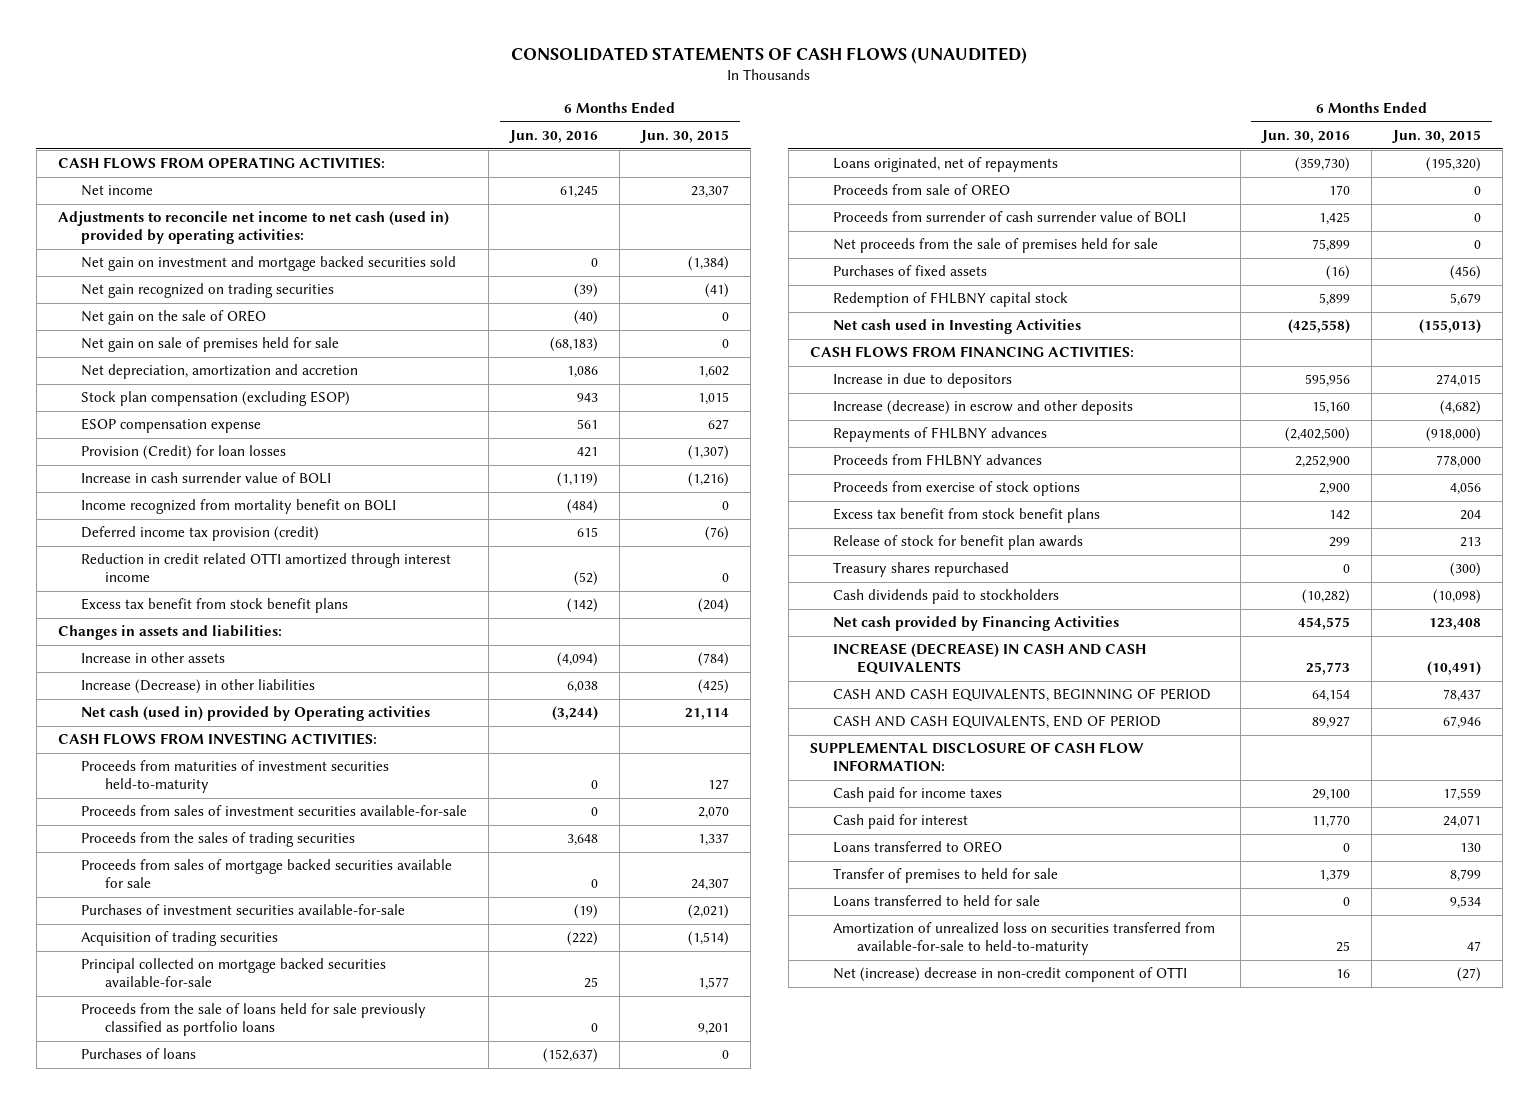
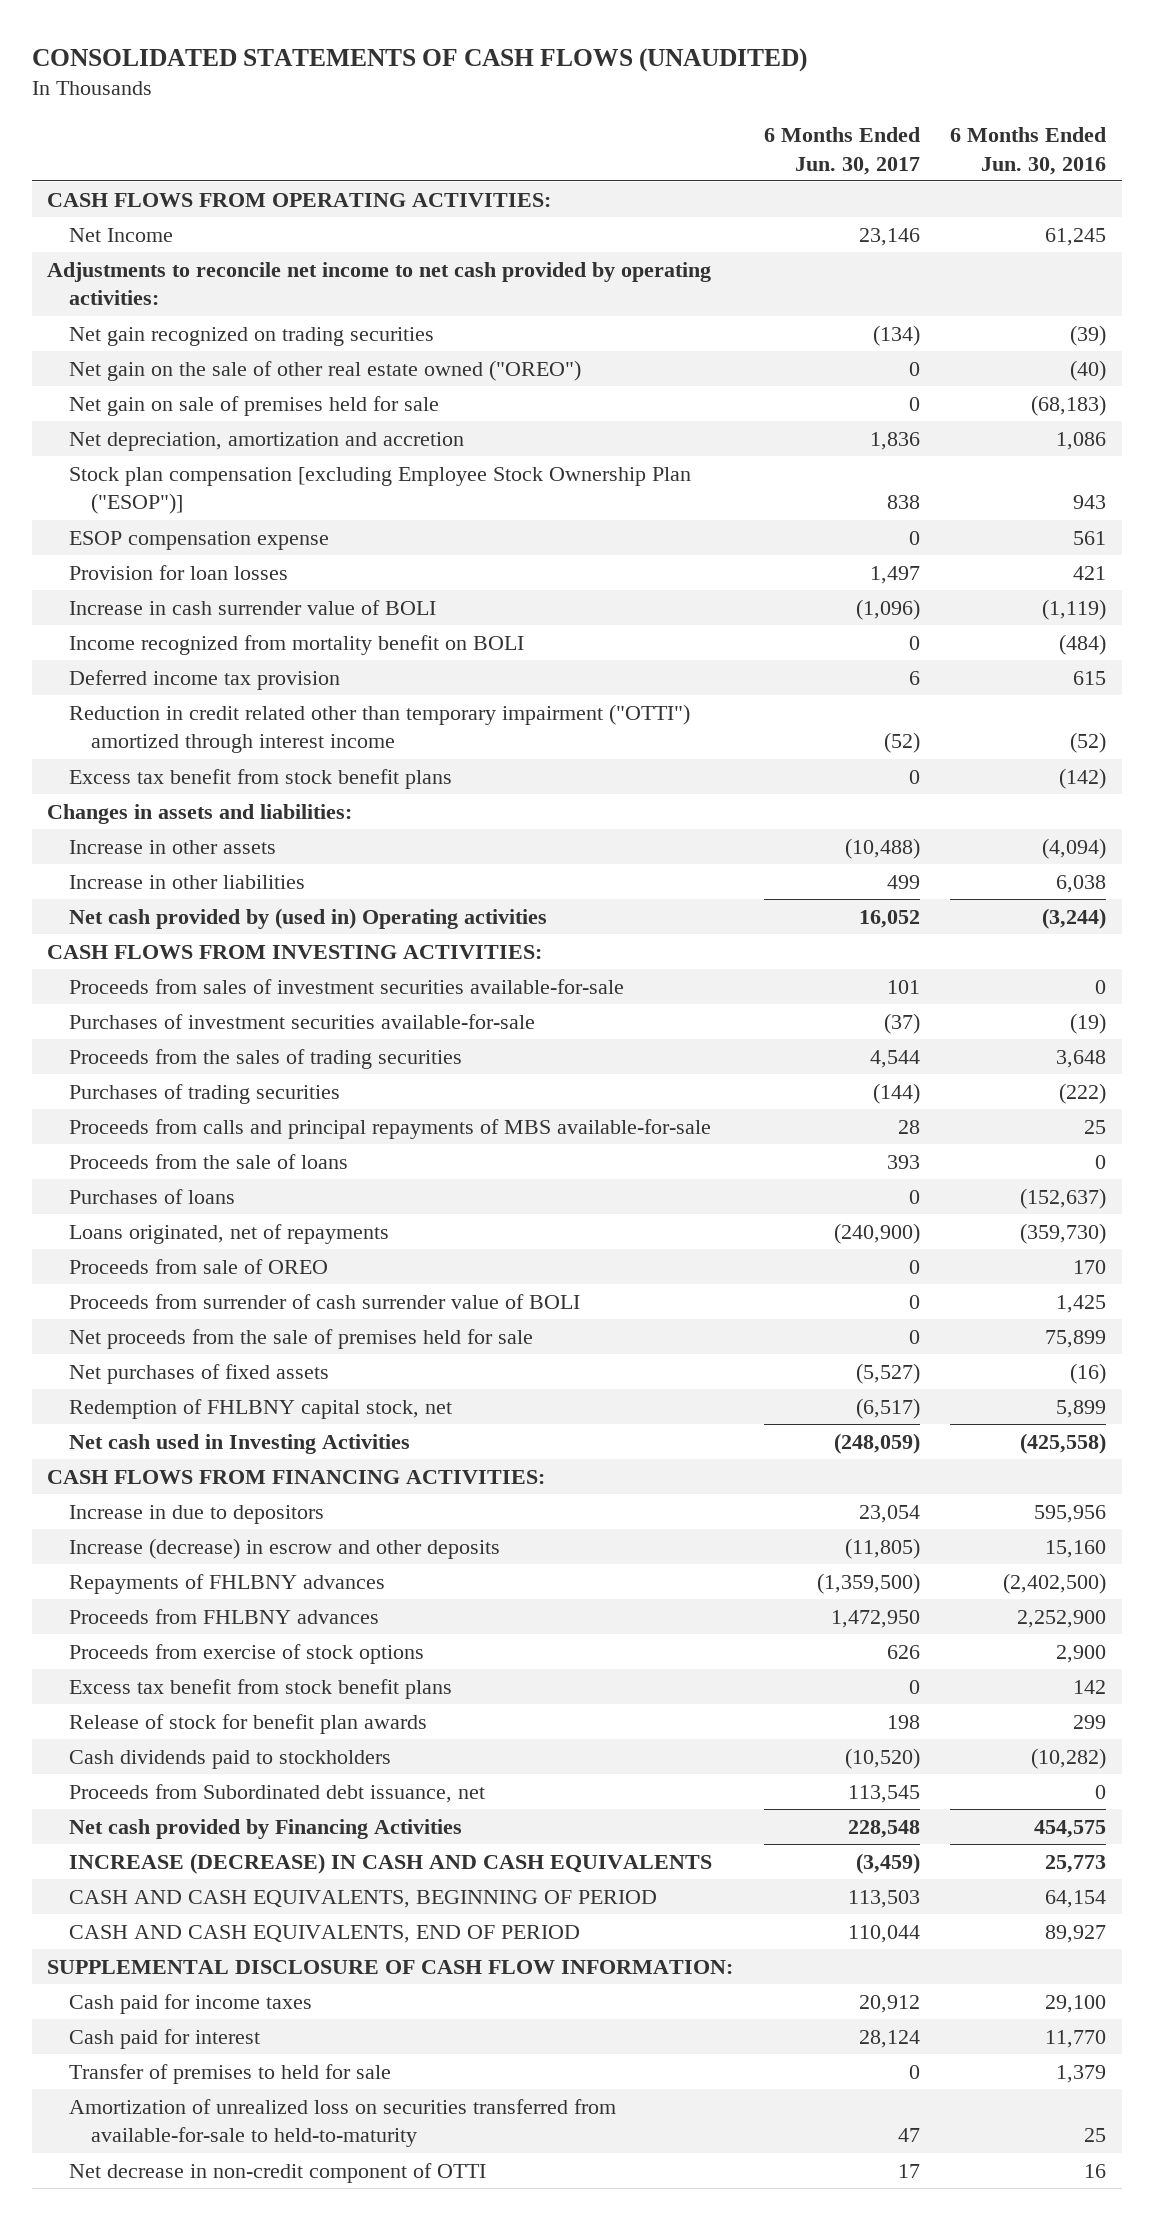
[640,129,730,143] Jun. 30, 2015 -> none
none -> [763,127,920,175] 6 Months Ended Jun. 30, 2017
[81,256,457,272] Net gain on investment and mortgage backed securities sold -> none
[81,185,154,197] Net income -> [68,227,173,242] Net Income
[57,211,449,245] Adjustments to reconcile net income to net cash (used in) provided by operating activities: -> [46,261,711,306] Adjustments to reconcile net income to net cash provided by operating activities:
[81,310,267,326] Net gain on the sale of OREO -> [68,359,581,381] Net gain on the sale of other real estate owned ("OREO")
[81,391,351,407] Stock plan compensation (excluding ESOP) -> [68,466,691,515] Stock plan compensation [excluding Employee Stock Ownership Plan ("ESOP")]
[81,445,287,461] Provision (Credit) for loan losses -> [68,564,288,580] Provision for loan losses
[81,526,320,542] Deferred income tax provision (credit) -> [68,669,340,690] Deferred income tax provision
[81,553,452,583] Reduction in credit related OTTI amortized through interest income -> [68,703,690,754] Reduction in credit related other than temporary impairment ("OTTI") amortized through interest income
[81,679,316,695] Increase (Decrease) in other liabilities -> [68,874,305,889] Increase in other liabilities
[81,706,431,722] Net cash (used in) provided by Operating activities -> [68,907,547,929] Net cash provided by (used in) Operating activities
[81,760,390,794] Proceeds from maturities of investment securities held-to-maturity -> none
[81,859,453,889] Proceeds from sales of mortgage backed securities available for sale -> none
[81,958,387,988] Principal collected on mortgage backed securities available-for-sale -> none
[81,832,356,848] Proceeds from the sales of trading securities -> [68,1048,462,1069] Proceeds from the sales of trading securities
[81,931,279,947] Acquisition of trading securities -> [68,1083,340,1104] Purchases of trading securities
none -> [68,1118,711,1139] Proceeds from calls and principal repayments of MBS available-for-sale
[81,1003,427,1037] Proceeds from the sale of loans held for sale previously classified as portfolio loans -> [68,1153,348,1169] Proceeds from the sale of loans
[833,265,988,277] Purchases of fixed assets -> [68,1363,329,1384] Net purchases of fixed assets
[833,292,1069,308] Redemption of FHLBNY capital stock -> [68,1398,452,1419] Redemption of FHLBNY capital stock, net
[833,562,1010,578] Treasury shares repurchased -> none
none -> [68,1783,485,1803] Proceeds from Subordinated debt issuance, net
[833,841,1003,854] Loans transferred to OREO -> none
[833,895,1041,908] Loans transferred to held for sale -> none
[833,967,1188,983] Net (increase) decrease in non-credit component of OTTI -> [68,2162,486,2183] Net decrease in non-credit component of OTTI

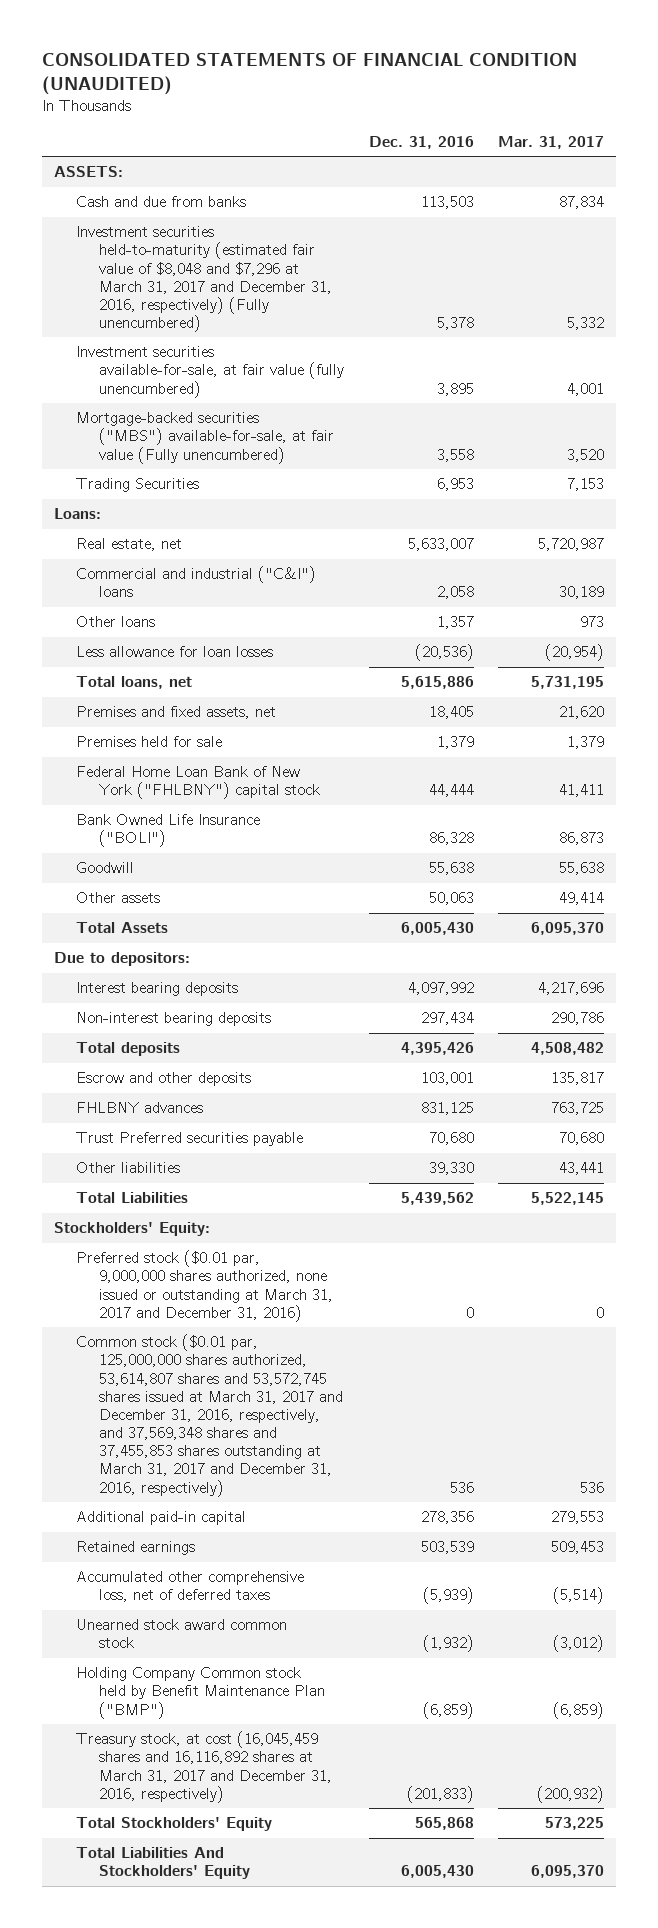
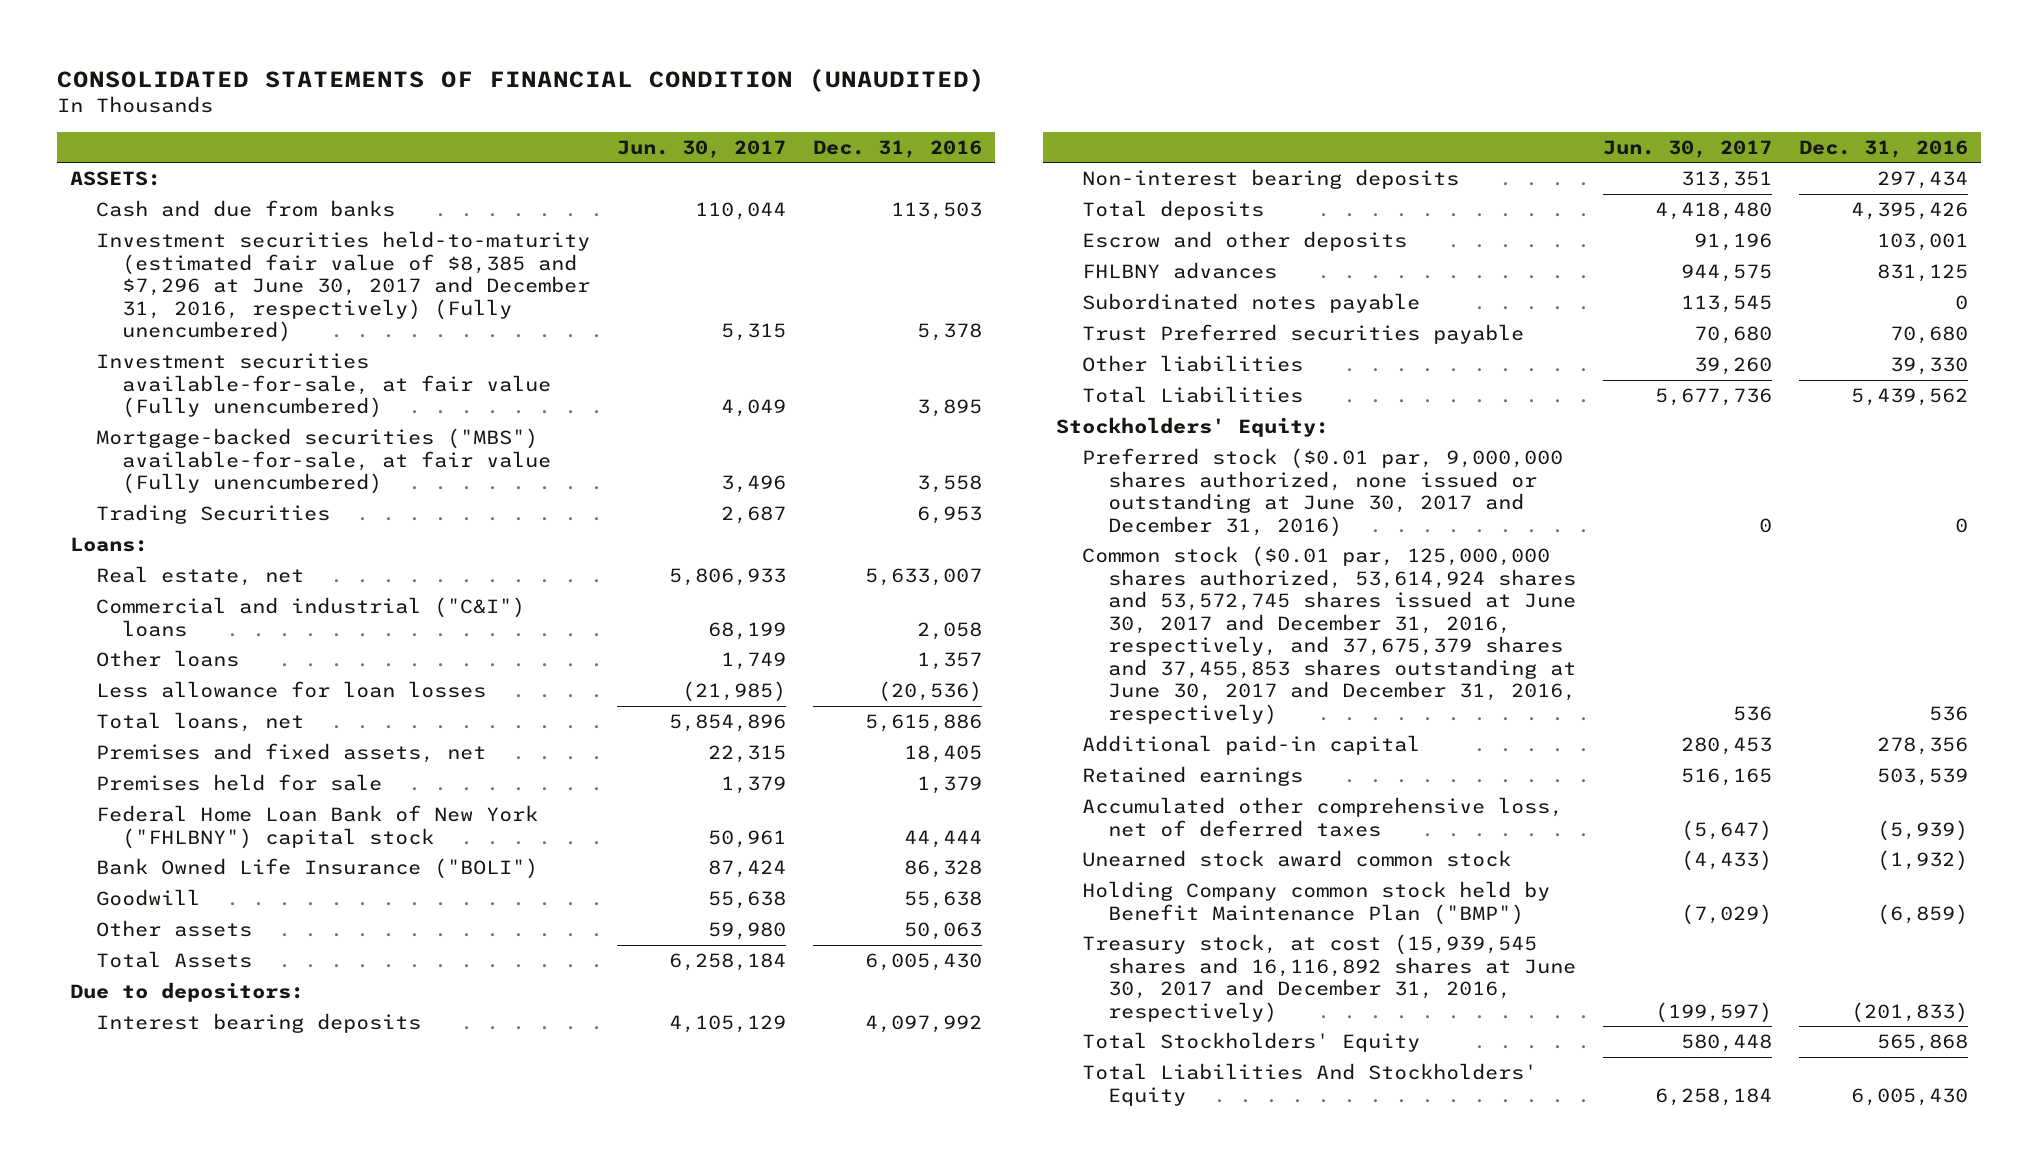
[498,135,605,149] Mar. 31, 2017 -> none
none -> [616,139,786,158] Jun. 30, 2017
[76,226,333,333] Investment securities held-to-maturity (estimated fair value of $8,048 and $7,296 at March 31, 2017 and December 31, 2016, respectively) (Fully unencumbered) -> [96,230,591,343] Investment securities held-to-maturity (estimated fair value of $8,385 and $7,296 at June 30, 2017 and December 31, 2016, respectively) (Fully unencumbered)
[76,346,345,398] Investment securities available-for-sale, at fair value (fully unencumbered) -> [96,352,551,419] Investment securities available-for-sale, at fair value (Fully unencumbered)
none -> [1082,292,1421,313] Subordinated notes payable
[76,1250,334,1322] Preferred stock ($0.01 par, 9,000,000 shares authorized, none issued or outstanding at March 31, 2017 and December 31, 2016) -> [1082,447,1564,537] Preferred stock ($0.01 par, 9,000,000 shares authorized, none issued or outstanding at June 30, 2017 and December 31, 2016)
[76,1334,344,1497] Common stock ($0.01 par, 125,000,000 shares authorized, 53,614,807 shares and 53,572,745 shares issued at March 31, 2017 and December 31, 2016, respectively, and 37,569,348 shares and 37,455,853 shares outstanding at March 31, 2017 and December 31, 2016, respectively) -> [1082,545,1576,725] Common stock ($0.01 par, 125,000,000 shares authorized, 53,614,924 shares and 53,572,745 shares issued at June 30, 2017 and December 31, 2016, respectively, and 37,675,379 shares and 37,455,853 shares outstanding at June 30, 2017 and December 31, 2016, respectively)
[76,1667,326,1719] Holding Company Common stock held by Benefit Maintenance Plan ("BMP") -> [1082,880,1551,925] Holding Company common stock held by Benefit Maintenance Plan ("BMP")
[76,1731,333,1803] Treasury stock, at cost (16,045,459 shares and 16,116,892 shares at March 31, 2017 and December 31, 2016, respectively) -> [1082,933,1576,1023] Treasury stock, at cost (15,939,545 shares and 16,116,892 shares at June 30, 2017 and December 31, 2016, respectively)

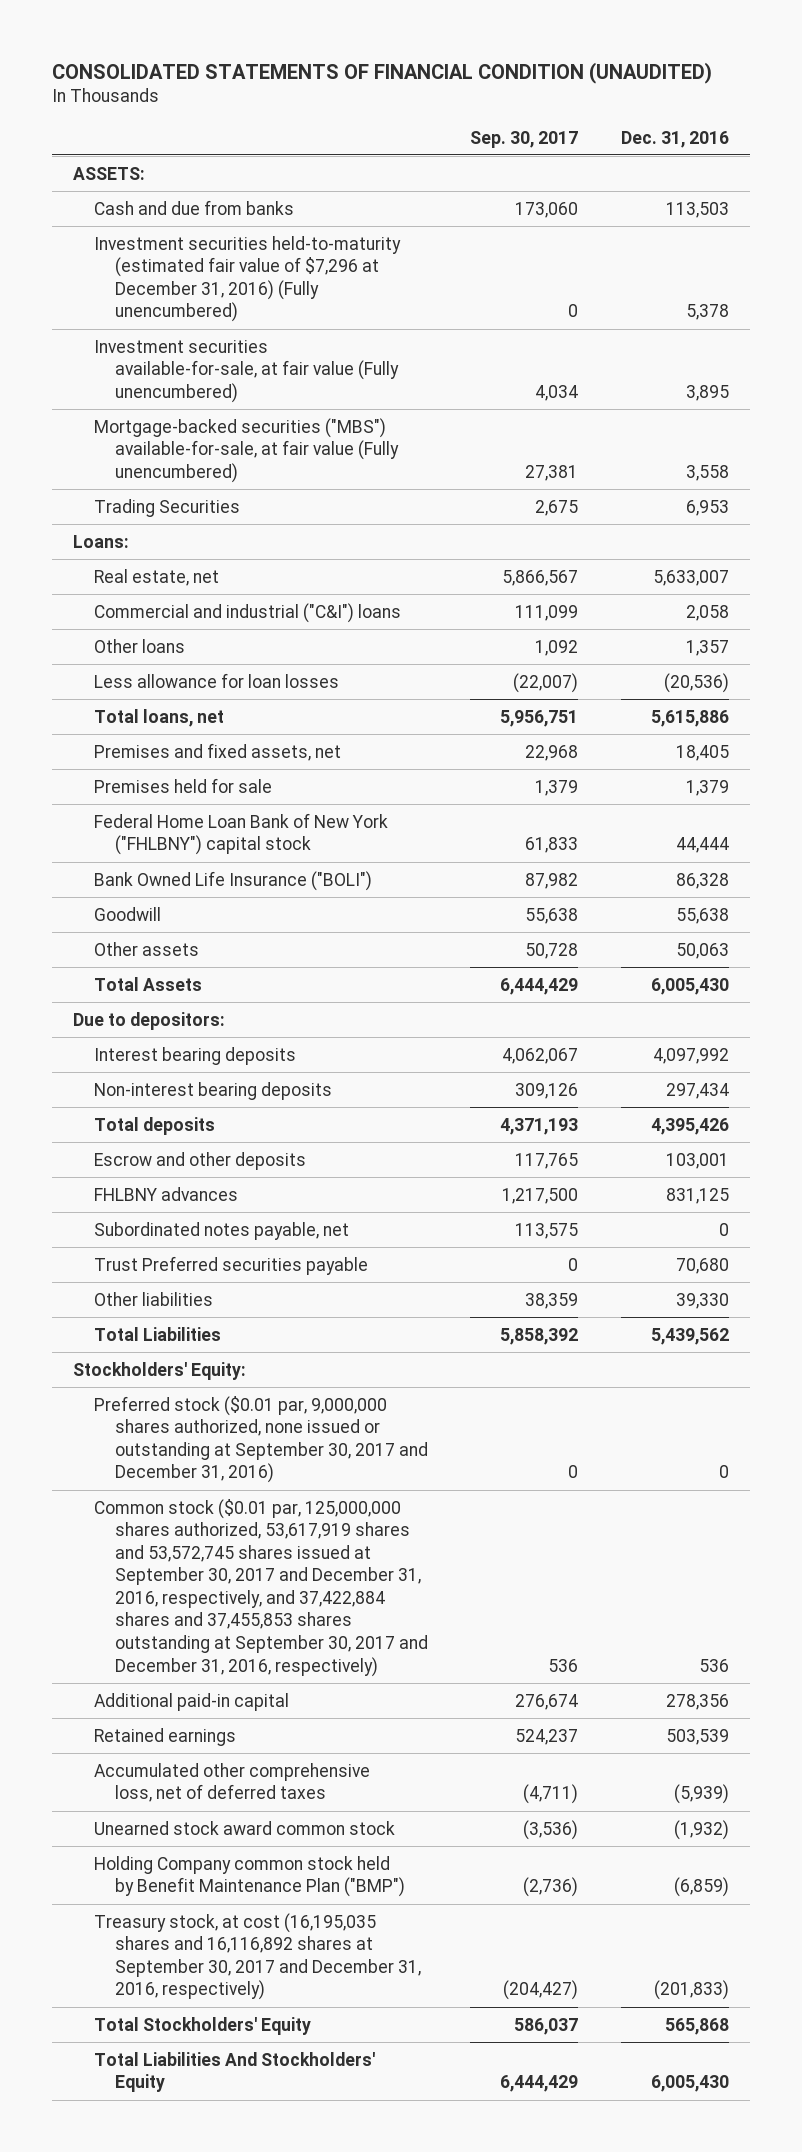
[616,139,786,158] Jun. 30, 2017 -> none
none -> [470,130,579,148] Sep. 30, 2017
[96,230,591,343] Investment securities held-to-maturity (estimated fair value of $8,385 and $7,296 at June 30, 2017 and December 31, 2016, respectively) (Fully unencumbered) -> [93,235,401,323] Investment securities held-to-maturity (estimated fair value of $7,296 at December 31, 2016) (Fully unencumbered)
[1082,292,1421,313] Subordinated notes payable -> [93,1221,349,1240] Subordinated notes payable, net
[1082,447,1564,537] Preferred stock ($0.01 par, 9,000,000 shares authorized, none issued or outstanding at June 30, 2017 and December 31, 2016) -> [93,1395,428,1484] Preferred stock ($0.01 par, 9,000,000 shares authorized, none issued or outstanding at September 30, 2017 and December 31, 2016)
[1082,545,1576,725] Common stock ($0.01 par, 125,000,000 shares authorized, 53,614,924 shares and 53,572,745 shares issued at June 30, 2017 and December 31, 2016, respectively, and 37,675,379 shares and 37,455,853 shares outstanding at June 30, 2017 and December 31, 2016, respectively) -> [93,1498,428,1677] Common stock ($0.01 par, 125,000,000 shares authorized, 53,617,919 shares and 53,572,745 shares issued at September 30, 2017 and December 31, 2016, respectively, and 37,422,884 shares and 37,455,853 shares outstanding at September 30, 2017 and December 31, 2016, respectively)
[1082,933,1576,1023] Treasury stock, at cost (15,939,545 shares and 16,116,892 shares at June 30, 2017 and December 31, 2016, respectively) -> [93,1912,421,2001] Treasury stock, at cost (16,195,035 shares and 16,116,892 shares at September 30, 2017 and December 31, 2016, respectively)

